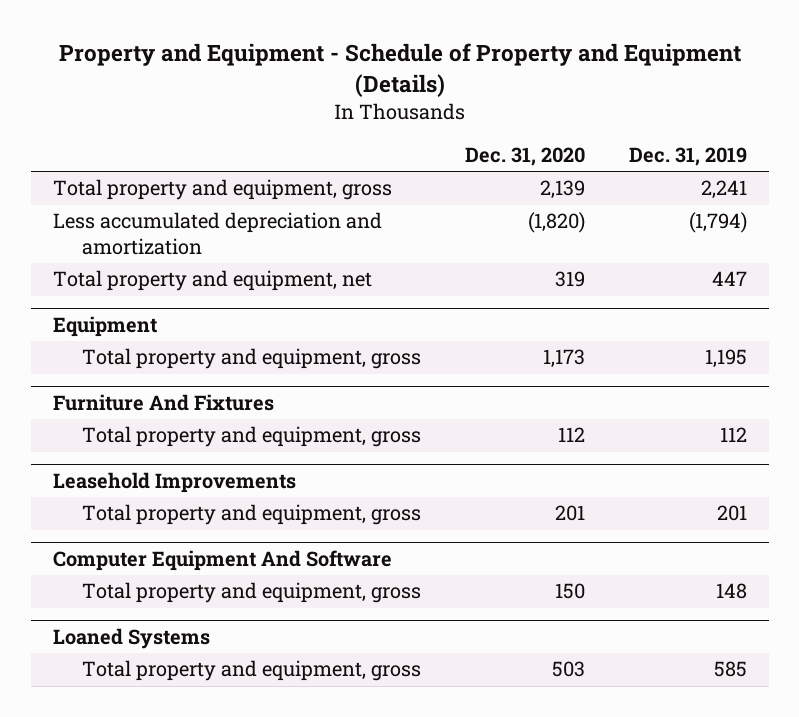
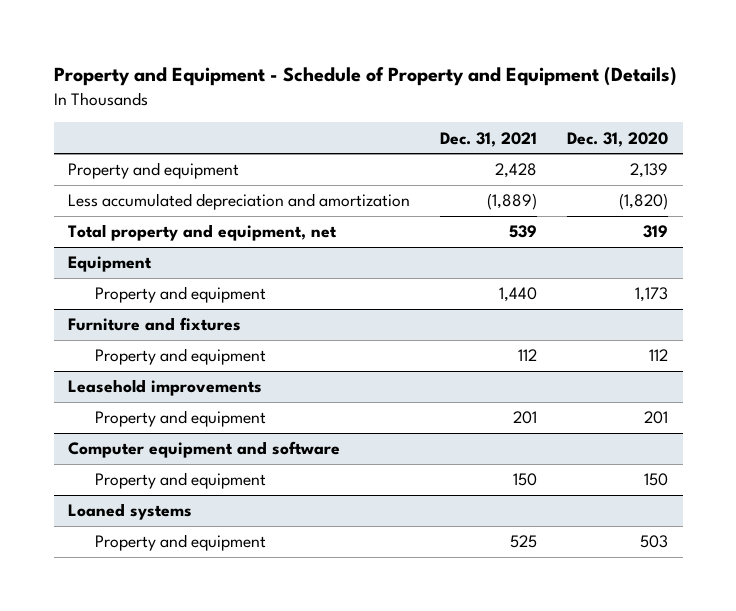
[628,146,747,166] Dec. 31, 2019 -> none
none -> [440,131,538,147] Dec. 31, 2021
[52,179,392,201] Total property and equipment, gross -> [68,162,240,180] Property and equipment
[82,348,422,370] Total property and equipment, gross -> [95,286,267,304] Property and equipment
[52,394,274,412] Furniture And Fixtures -> [68,317,242,332] Furniture and fixtures
[82,426,422,448] Total property and equipment, gross -> [95,348,267,366] Property and equipment
[52,472,296,494] Leasehold Improvements -> [68,379,263,397] Leasehold improvements
[82,504,422,526] Total property and equipment, gross -> [95,410,267,428] Property and equipment
[52,550,392,572] Computer Equipment And Software -> [68,441,341,459] Computer equipment and software
[82,582,422,604] Total property and equipment, gross -> [95,472,267,490] Property and equipment
[52,628,210,650] Loaned Systems -> [68,503,193,521] Loaned systems
[82,660,422,682] Total property and equipment, gross -> [95,534,267,552] Property and equipment

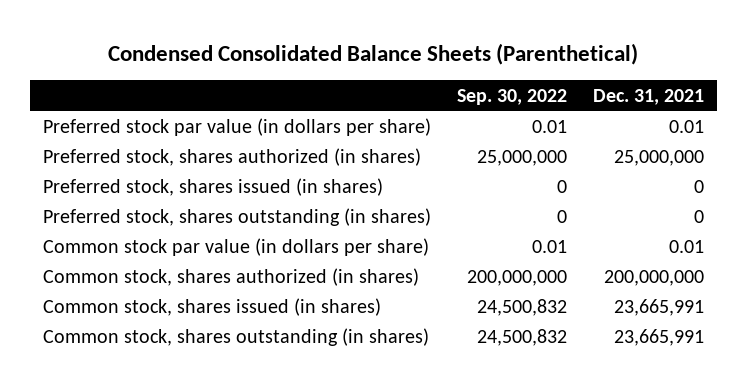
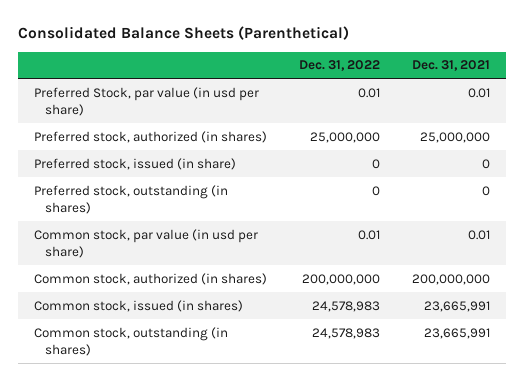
[108,42,639,65] Condensed Consolidated Balance Sheets (Parenthetical) -> [17,26,349,41] Consolidated Balance Sheets (Parenthetical)
[456,88,567,105] Sep. 30, 2022 -> none
none -> [298,60,380,72] Dec. 31, 2022
[43,117,432,136] Preferred stock par value (in dollars per share) -> [33,86,259,116] Preferred Stock, par value (in usd per share)
[43,147,422,166] Preferred stock, shares authorized (in shares) -> [33,130,267,143] Preferred stock, authorized (in shares)
[43,177,384,196] Preferred stock, shares issued (in shares) -> [33,157,236,170] Preferred stock, issued (in share)
[43,207,432,226] Preferred stock, shares outstanding (in shares) -> [33,184,228,214] Preferred stock, outstanding (in shares)
[43,237,430,256] Common stock par value (in dollars per share) -> [33,228,258,258] Common stock, par value (in usd per share)
[43,267,420,286] Common stock, shares authorized (in shares) -> [33,272,267,285] Common stock, authorized (in shares)
[43,297,382,316] Common stock, shares issued (in shares) -> [33,299,243,312] Common stock, issued (in shares)
[43,327,430,346] Common stock, shares outstanding (in shares) -> [33,326,228,356] Common stock, outstanding (in shares)

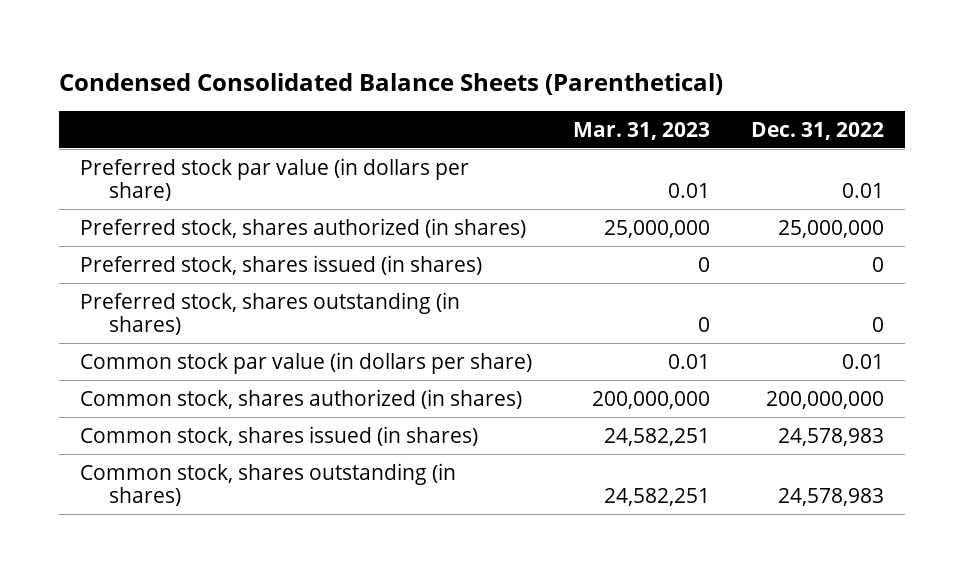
[17,26,349,41] Consolidated Balance Sheets (Parenthetical) -> [59,72,724,95] Condensed Consolidated Balance Sheets (Parenthetical)
[411,60,490,72] Dec. 31, 2021 -> none
none -> [572,121,710,140] Mar. 31, 2023
[33,86,259,116] Preferred Stock, par value (in usd per share) -> [79,157,469,202] Preferred stock par value (in dollars per share)
[33,130,267,143] Preferred stock, authorized (in shares) -> [79,217,526,238] Preferred stock, shares authorized (in shares)
[33,157,236,170] Preferred stock, issued (in share) -> [79,254,482,275] Preferred stock, shares issued (in shares)
[33,184,228,214] Preferred stock, outstanding (in shares) -> [79,291,460,336] Preferred stock, shares outstanding (in shares)
[33,228,258,258] Common stock, par value (in usd per share) -> [79,351,532,374] Common stock par value (in dollars per share)
[33,272,267,285] Common stock, authorized (in shares) -> [79,388,522,409] Common stock, shares authorized (in shares)
[33,299,243,312] Common stock, issued (in shares) -> [79,425,478,446] Common stock, shares issued (in shares)
[33,326,228,356] Common stock, outstanding (in shares) -> [79,462,456,507] Common stock, shares outstanding (in shares)

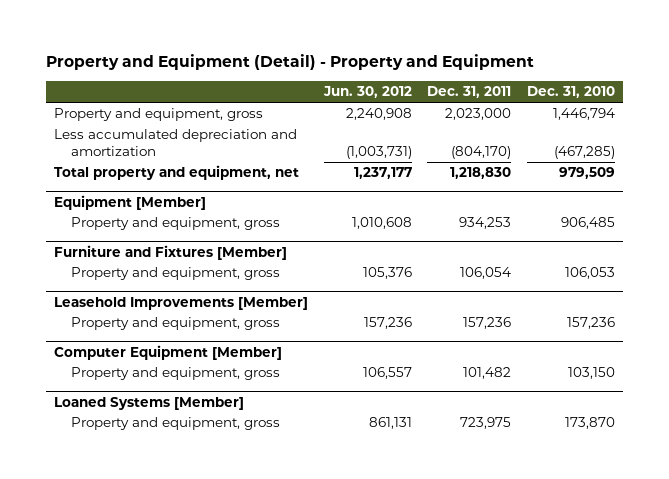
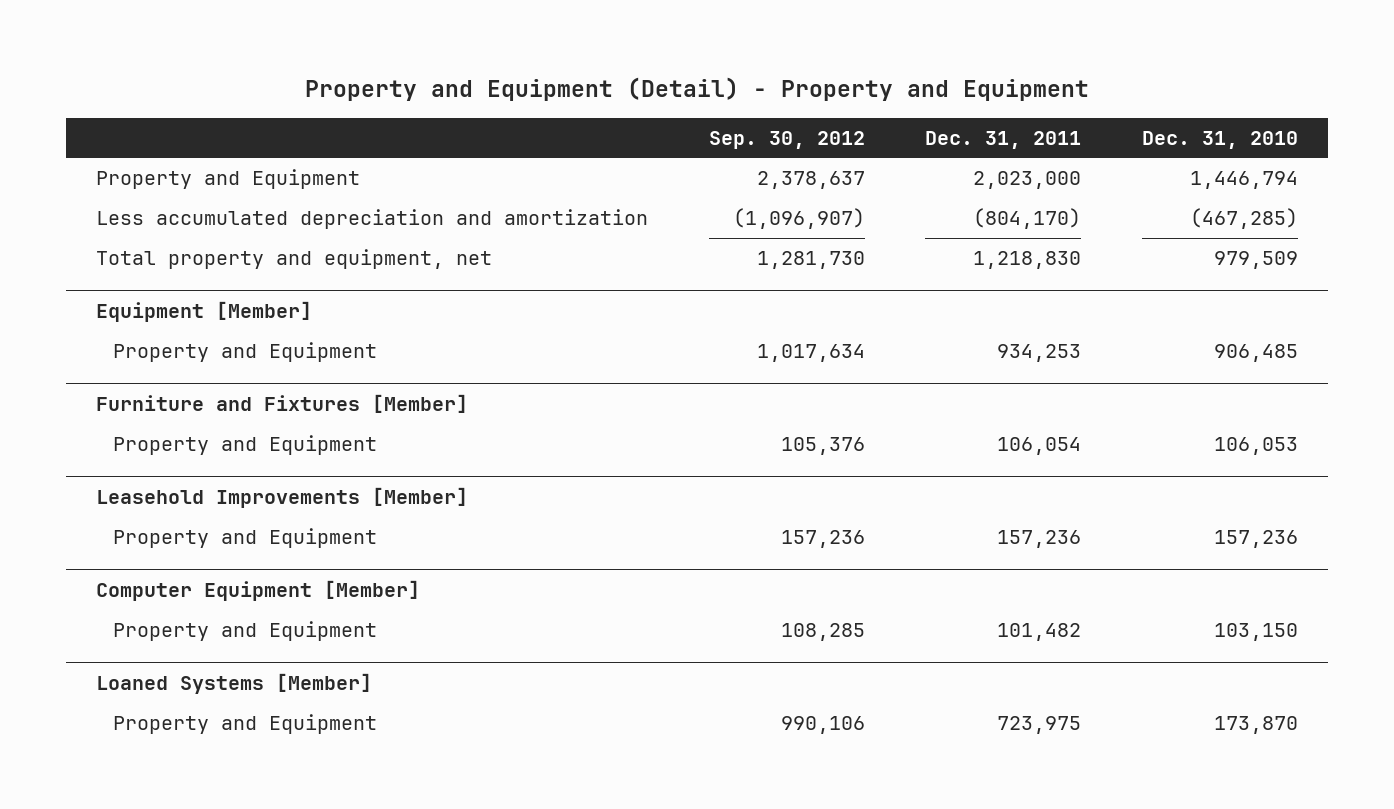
[322,86,412,99] Jun. 30, 2012 -> none
none -> [708,130,865,149] Sep. 30, 2012
[53,108,263,122] Property and equipment, gross -> [96,169,361,190] Property and Equipment
[70,217,280,231] Property and equipment, gross -> [113,342,378,363] Property and Equipment
[70,267,280,281] Property and equipment, gross -> [113,435,378,456] Property and Equipment
[70,317,280,331] Property and equipment, gross -> [113,528,378,549] Property and Equipment
[70,367,280,381] Property and equipment, gross -> [113,621,378,642] Property and Equipment
[70,417,280,431] Property and equipment, gross -> [113,714,378,735] Property and Equipment

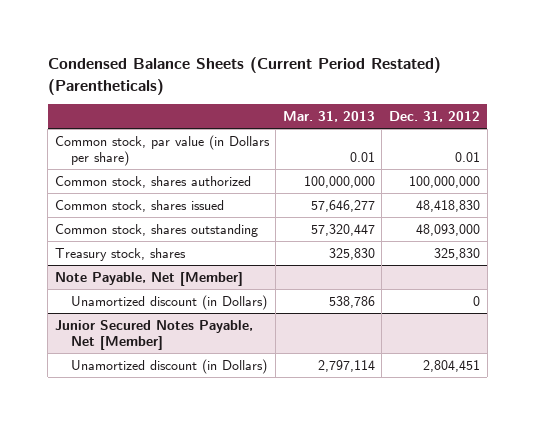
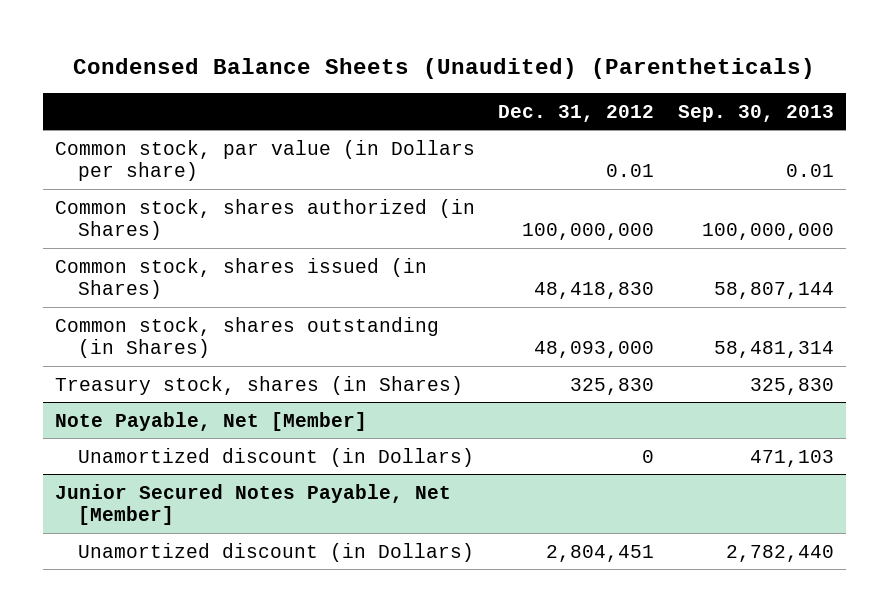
[47,57,441,95] Condensed Balance Sheets (Current Period Restated) (Parentheticals) -> [73,57,816,79] Condensed Balance Sheets (Unaudited) (Parentheticals)
[282,111,375,123] Mar. 31, 2013 -> none
none -> [677,104,834,122] Sep. 30, 2013
[54,175,251,188] Common stock, shares authorized -> [55,198,476,241] Common stock, shares authorized (in Shares)
[54,199,224,212] Common stock, shares issued -> [55,257,428,300] Common stock, shares issued (in Shares)
[54,223,258,237] Common stock, shares outstanding -> [55,316,440,359] Common stock, shares outstanding (in Shares)
[54,247,186,261] Treasury stock, shares -> [55,375,464,395] Treasury stock, shares (in Shares)

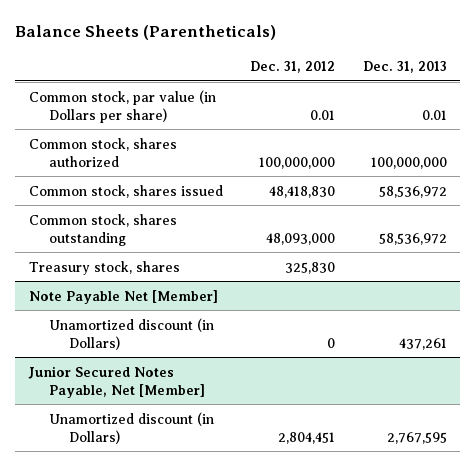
[73,57,816,79] Condensed Balance Sheets (Unaudited) (Parentheticals) -> [15,25,277,41] Balance Sheets (Parentheticals)
[677,104,834,122] Sep. 30, 2013 -> none
none -> [362,60,447,73] Dec. 31, 2013
[55,198,476,241] Common stock, shares authorized (in Shares) -> [28,137,177,167] Common stock, shares authorized
[55,257,428,300] Common stock, shares issued (in Shares) -> [28,184,223,198] Common stock, shares issued
[55,316,440,359] Common stock, shares outstanding (in Shares) -> [28,213,177,246] Common stock, shares outstanding
[55,375,464,395] Treasury stock, shares (in Shares) -> [28,260,180,275] Treasury stock, shares
[55,411,368,431] Note Payable, Net [Member] -> [28,289,218,304] Note Payable Net [Member]

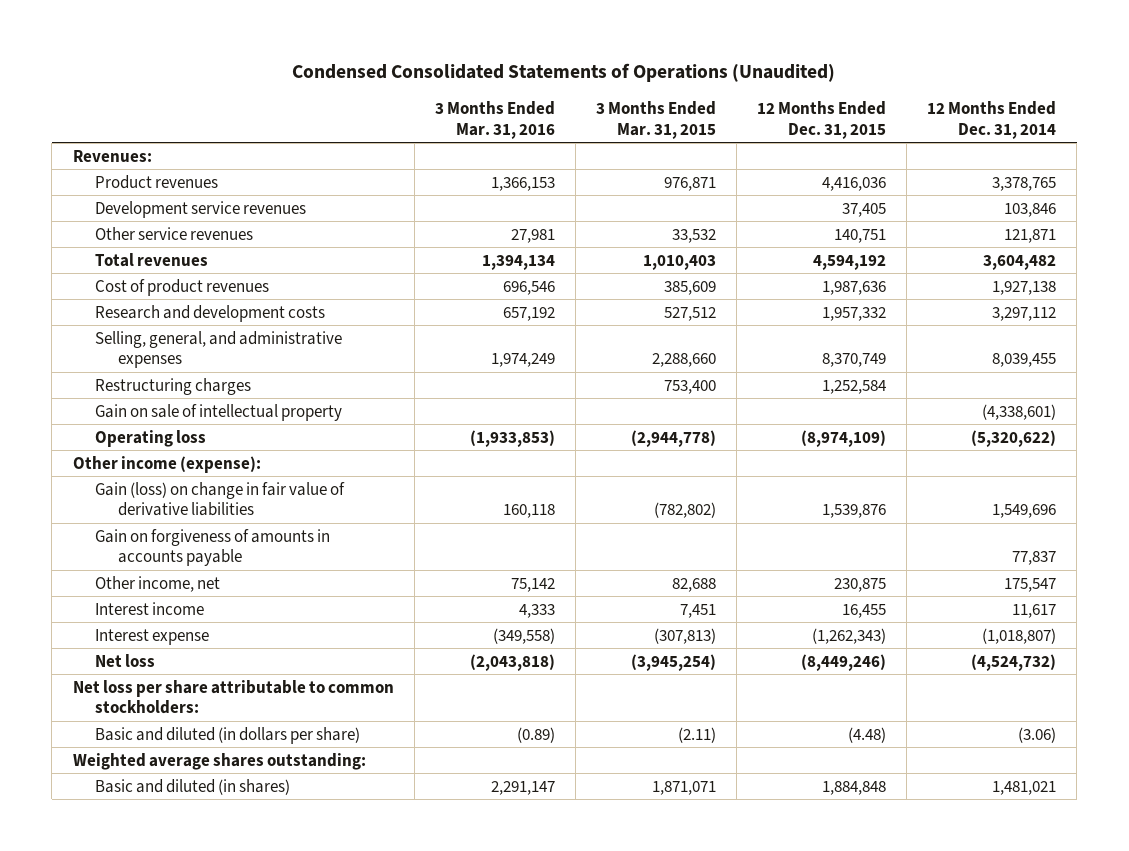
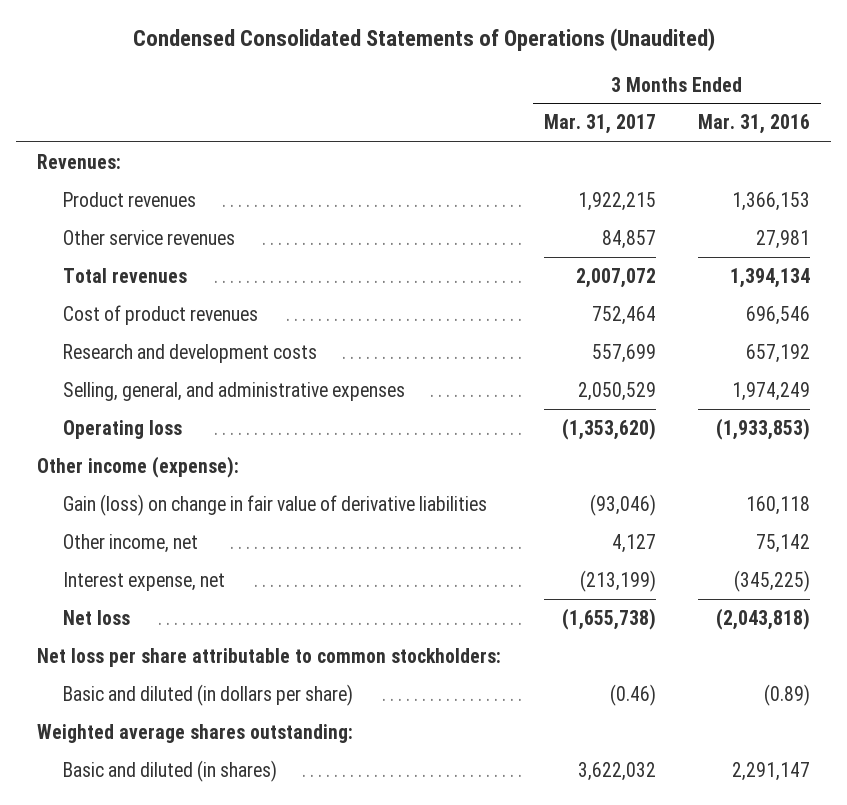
[595,101,716,139] 3 Months Ended Mar. 31, 2015 -> none
[756,101,886,139] 12 Months Ended Dec. 31, 2015 -> none
[927,101,1057,139] 12 Months Ended Dec. 31, 2014 -> none
none -> [543,114,656,135] Mar. 31, 2017
[95,200,307,218] Development service revenues -> none
[95,377,252,395] Restructuring charges -> none
[95,403,343,421] Gain on sale of intellectual property -> none
[95,528,331,567] Gain on forgiveness of amounts in accounts payable -> none
[95,601,205,615] Interest income -> none
[95,628,210,645] Interest expense -> [63,571,226,591] Interest expense, net
[492,627,555,644] (349,558) -> [734,569,811,592] (345,225)

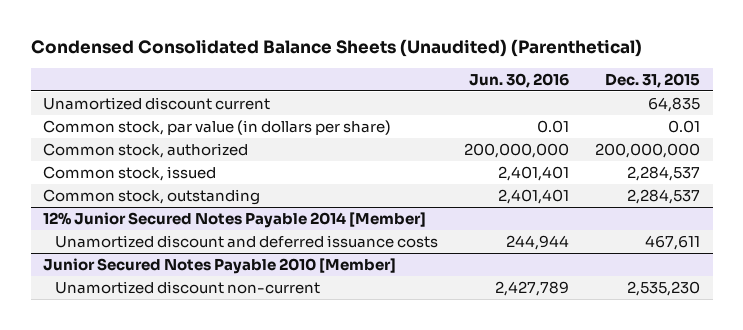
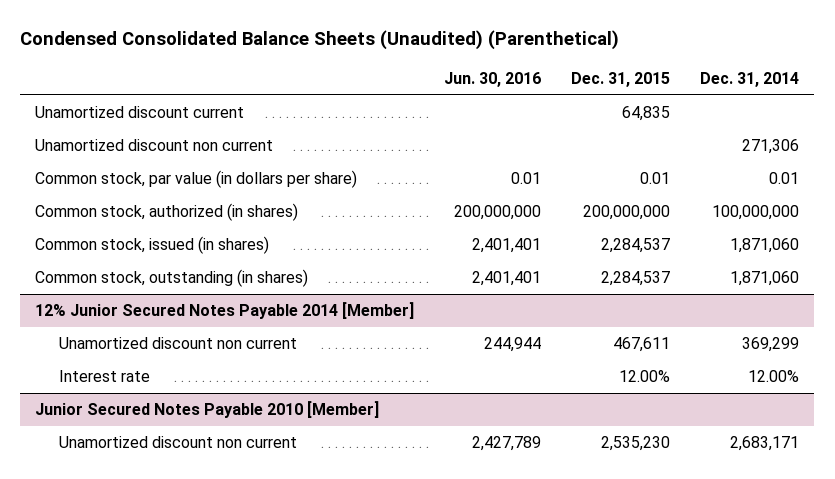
none -> [700,72,800,88] Dec. 31, 2014
none -> [35,139,274,152] Unamortized discount non current
[43,142,249,158] Common stock, authorized -> [35,203,299,222] Common stock, authorized (in shares)
[43,165,217,181] Common stock, issued -> [35,236,270,255] Common stock, issued (in shares)
[43,188,261,205] Common stock, outstanding -> [35,269,309,288] Common stock, outstanding (in shares)
[55,234,439,248] Unamortized discount and deferred issuance costs -> [58,337,297,350] Unamortized discount non current
none -> [58,370,150,383] Interest rate
[55,280,321,294] Unamortized discount non-current -> [58,436,297,449] Unamortized discount non current

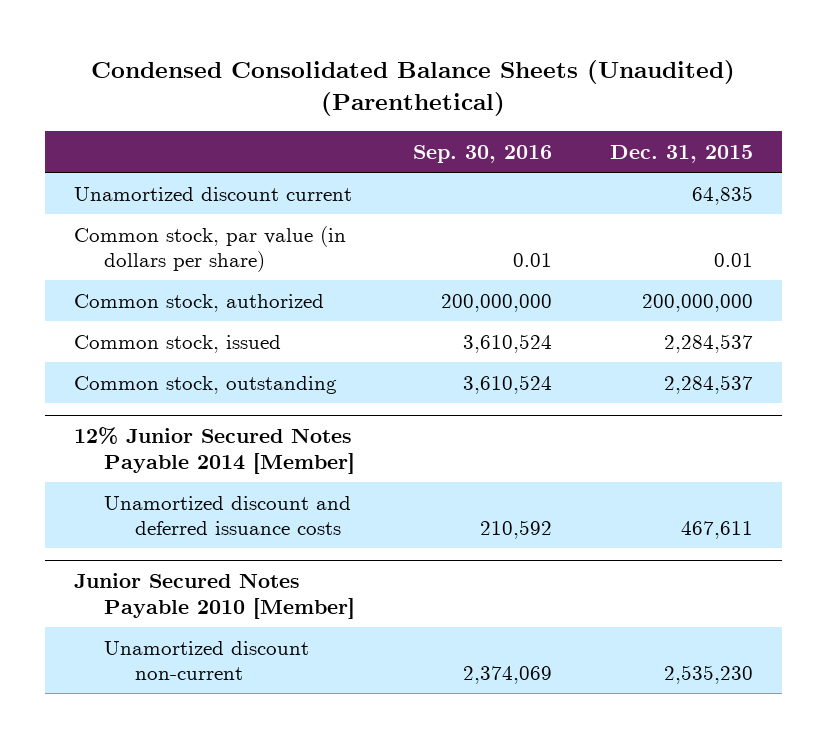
[444,72,542,88] Jun. 30, 2016 -> none
[700,72,800,88] Dec. 31, 2014 -> none
none -> [413,145,553,164] Sep. 30, 2016
[35,139,274,152] Unamortized discount non current -> none
[35,203,299,222] Common stock, authorized (in shares) -> [73,293,324,312] Common stock, authorized
[35,236,270,255] Common stock, issued (in shares) -> [73,334,281,353] Common stock, issued
[35,269,309,288] Common stock, outstanding (in shares) -> [73,375,337,394] Common stock, outstanding
[58,370,150,383] Interest rate -> none
[58,337,297,350] Unamortized discount non current -> [104,495,352,536] Unamortized discount and deferred issuance costs
[58,436,297,449] Unamortized discount non current -> [104,640,310,681] Unamortized discount non-current

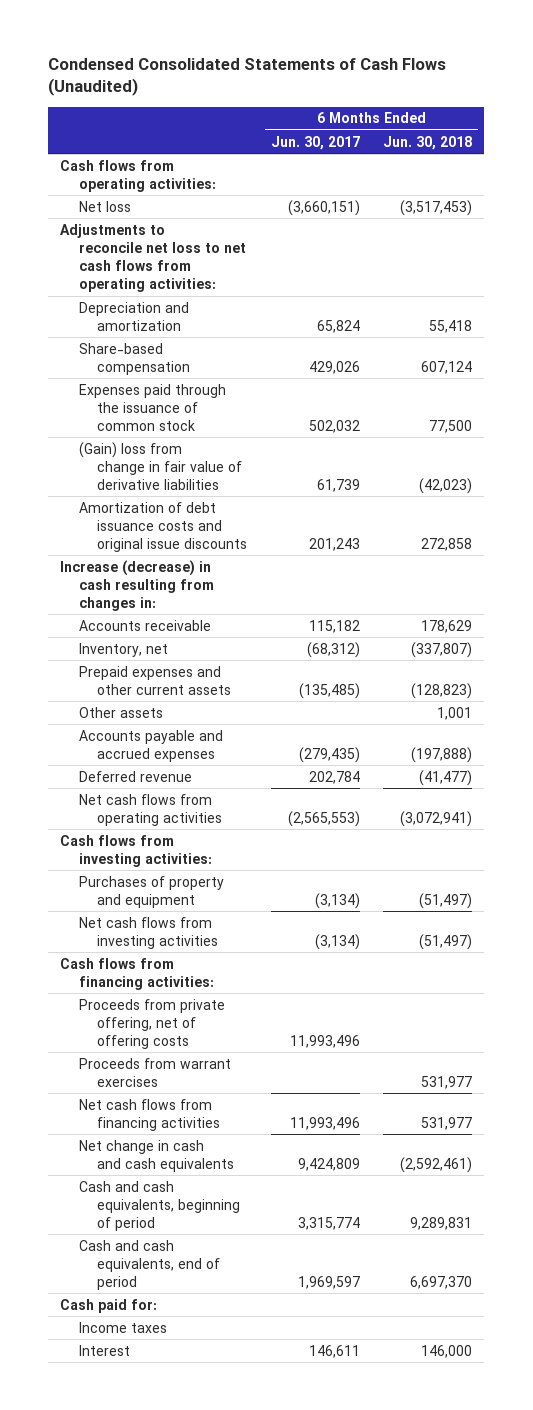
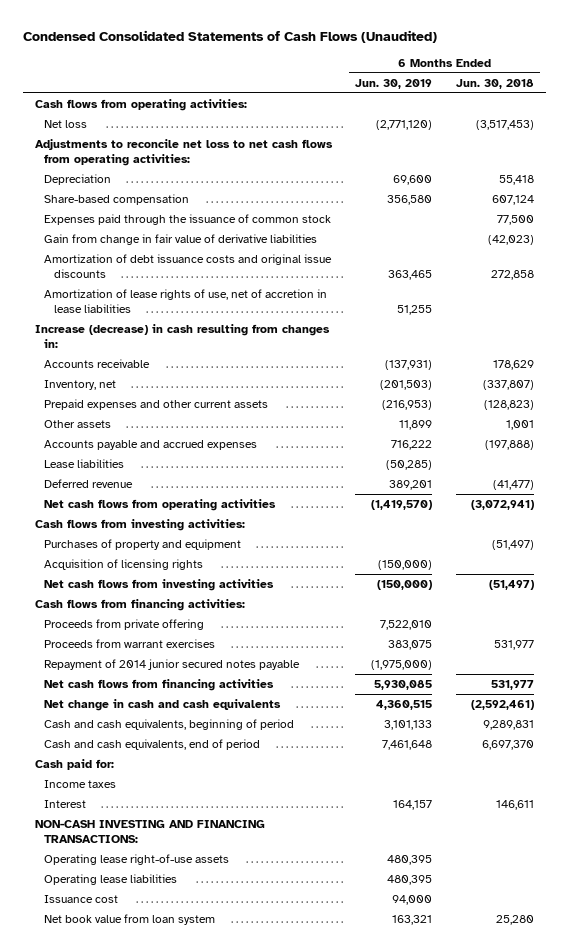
[270,135,360,150] Jun. 30, 2017 -> none
none -> [355,78,433,89] Jun. 30, 2019
[78,301,189,331] Depreciation and amortization -> [44,173,112,185] Depreciation
[78,441,243,490] (Gain) loss from change in fair value of derivative liabilities -> [44,233,318,245] Gain from change in fair value of derivative liabilities
none -> [44,288,328,313] Amortization of lease rights of use, net of accretion in lease liabilities
none -> [44,458,125,468] Lease liabilities
none -> [44,558,204,570] Acquisition of licensing rights
[78,998,225,1049] Proceeds from private offering, net of offering costs -> [44,618,205,630] Proceeds from private offering
none -> [44,658,301,670] Repayment of 2014 junior secured notes payable
[421,1344,473,1358] 146,000 -> [496,799,535,810] 146,611
none -> [34,819,265,843] NON-CASH INVESTING AND FINANCING TRANSACTIONS:
none -> [44,853,230,865] Operating lease right-of-use assets
none -> [44,873,178,885] Operating lease liabilities
none -> [44,894,119,903] Issuance cost
none -> [44,913,216,925] Net book value from loan system

